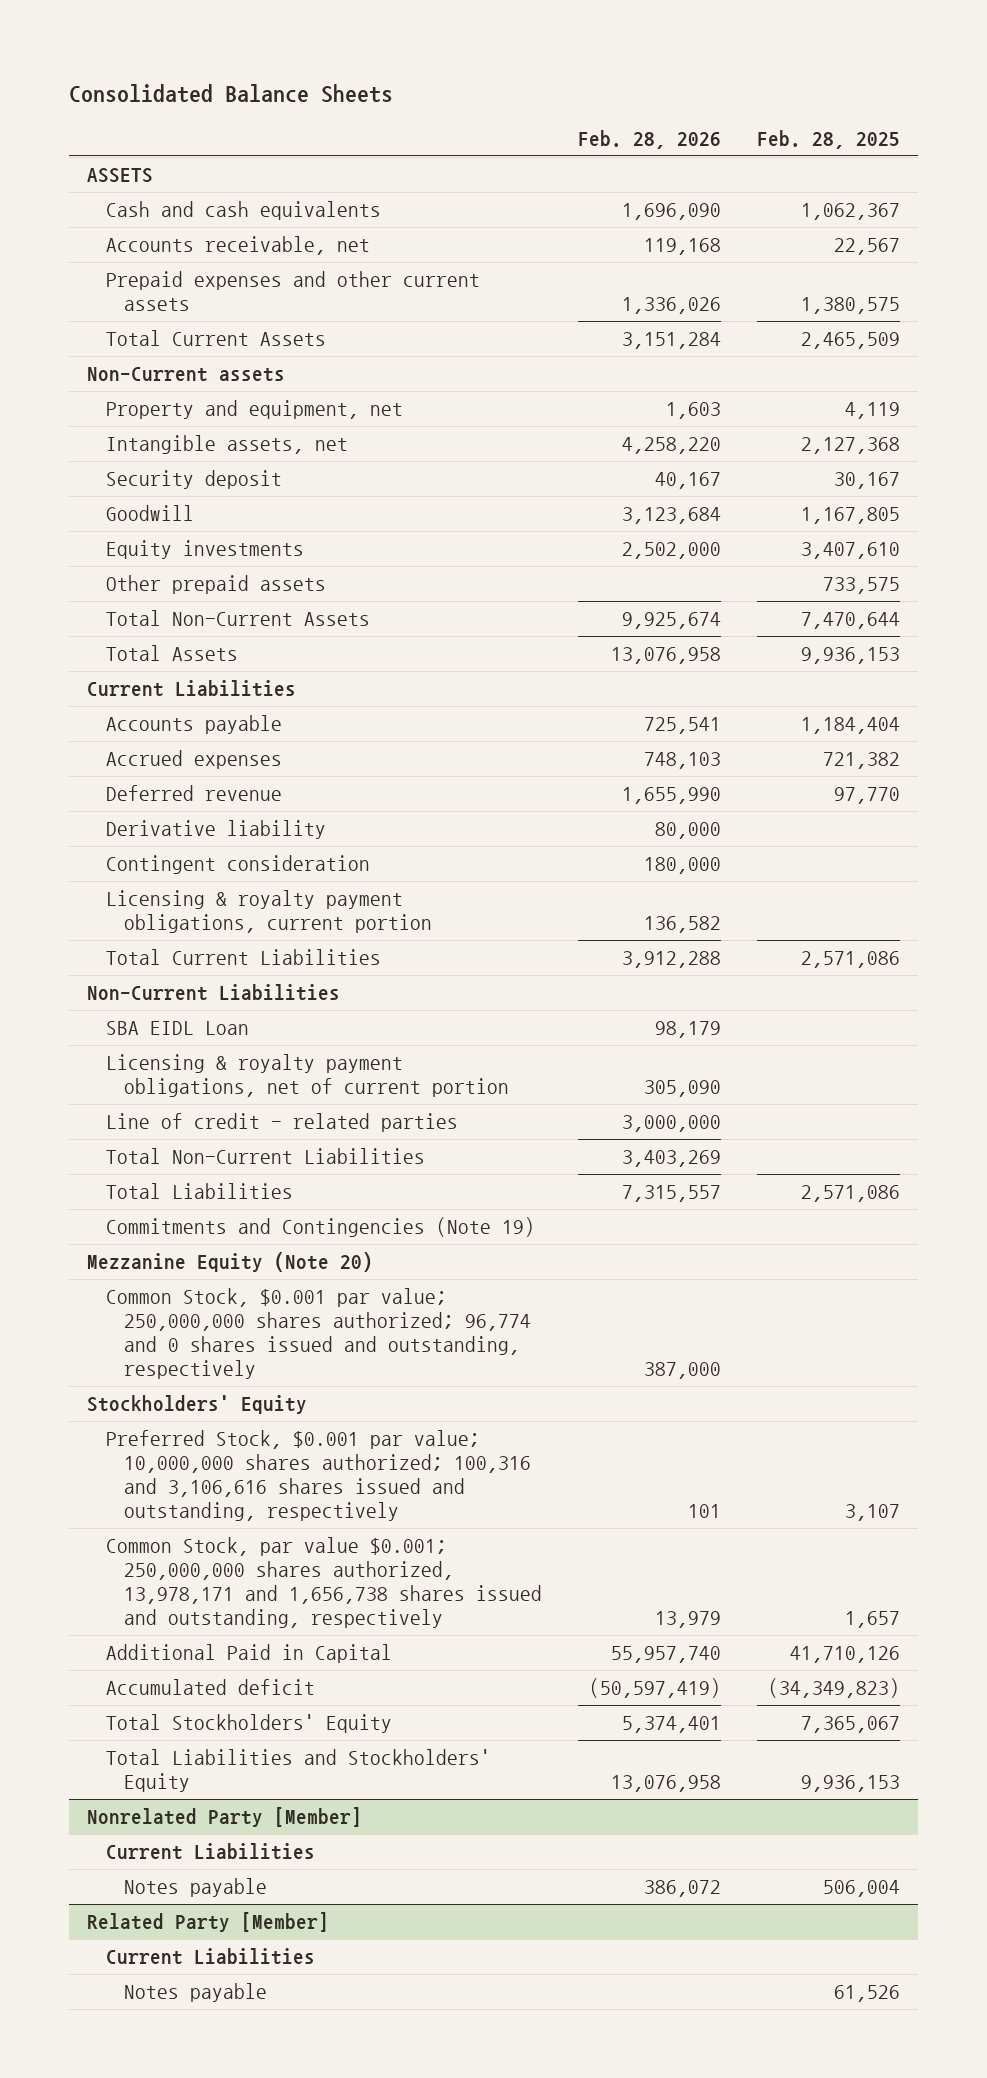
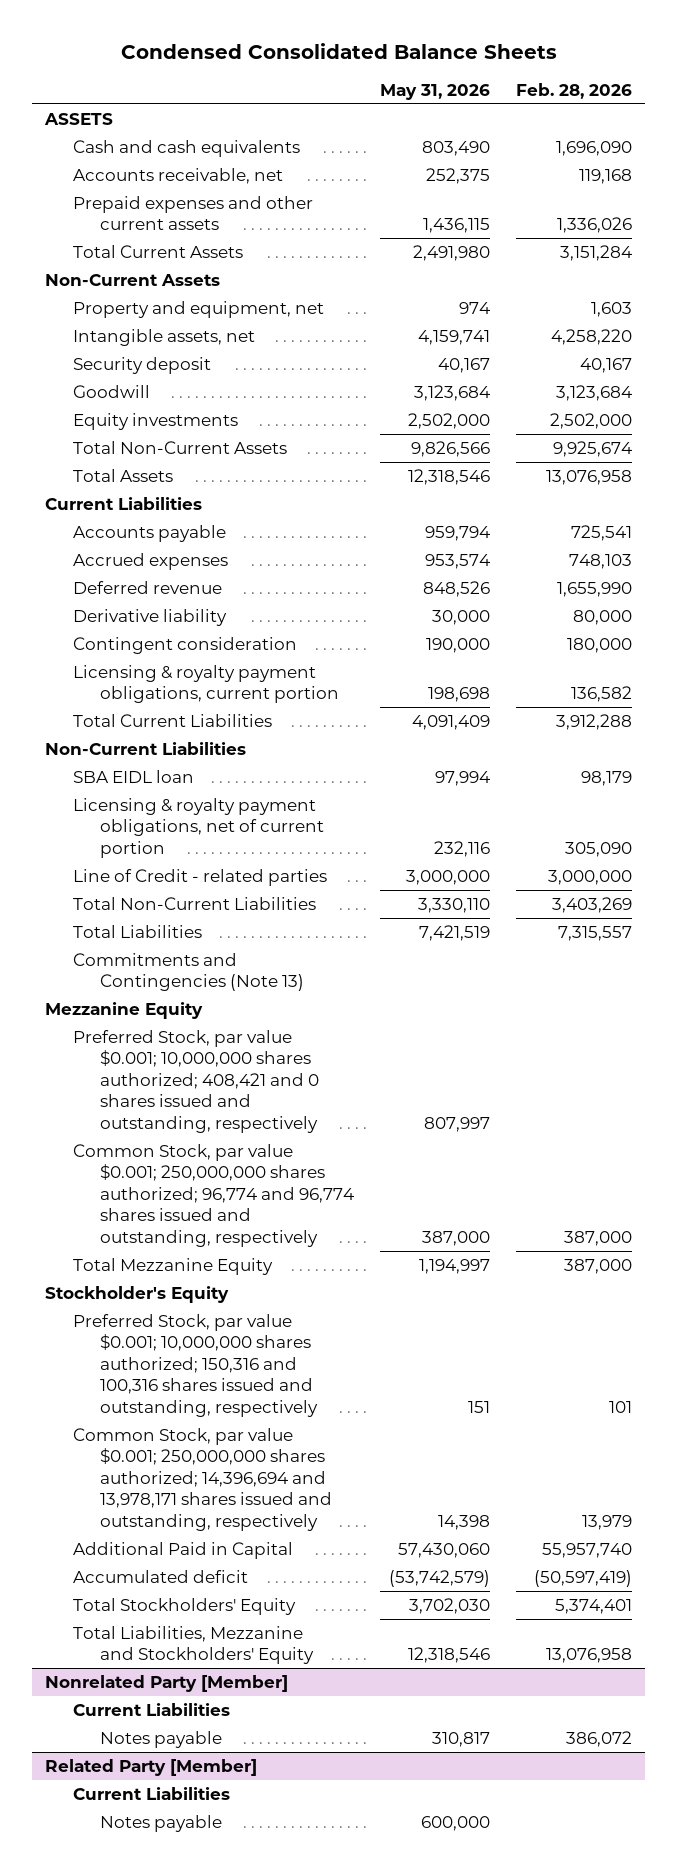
[69,83,394,103] Consolidated Balance Sheets -> [120,43,557,60] Condensed Consolidated Balance Sheets
[756,129,900,149] Feb. 28, 2025 -> none
none -> [379,84,490,101] May 31, 2026
[87,366,286,382] Non-Current assets -> [45,273,221,286] Non-Current Assets
[105,574,326,594] Other prepaid assets -> none
[105,1020,249,1035] SBA EIDL Loan -> [72,769,194,783] SBA EIDL loan
[105,1112,458,1132] Line of credit - related parties -> [72,868,327,886] Line of Credit - related parties
[105,1216,535,1237] Commitments and Contingencies (Note 19) -> [72,952,304,992] Commitments and Contingencies (Note 13)
[87,1251,374,1272] Mezzanine Equity (Note 20) -> [45,1001,204,1019] Mezzanine Equity
none -> [72,1029,319,1133] Preferred Stock, par value $0.001; 10,000,000 shares authorized; 408,421 and 0 shares issued and outstanding, respectively
none -> [72,1143,354,1247] Common Stock, par value $0.001; 250,000,000 shares authorized; 96,774 and 96,774 shares issued and outstanding, respectively
[105,1287,532,1380] Common Stock, $0.001 par value; 250,000,000 shares authorized; 96,774 and 0 shares issued and outstanding, respectively -> [72,1257,273,1275] Total Mezzanine Equity
[87,1394,308,1414] Stockholders' Equity -> [45,1285,230,1303] Stockholder's Equity
[105,1429,532,1522] Preferred Stock, $0.001 par value; 10,000,000 shares authorized; 100,316 and 3,106,616 shares issued and outstanding, respectively -> [72,1313,318,1417] Preferred Stock, par value $0.001; 10,000,000 shares authorized; 150,316 and 100,316 shares issued and outstanding, respectively
[105,1536,543,1629] Common Stock, par value $0.001; 250,000,000 shares authorized, 13,978,171 and 1,656,738 shares issued and outstanding, respectively -> [72,1427,332,1531] Common Stock, par value $0.001; 250,000,000 shares authorized; 14,396,694 and 13,978,171 shares issued and outstanding, respectively
[105,1748,491,1792] Total Liabilities and Stockholders' Equity -> [72,1625,314,1665] Total Liabilities, Mezzanine and Stockholders' Equity

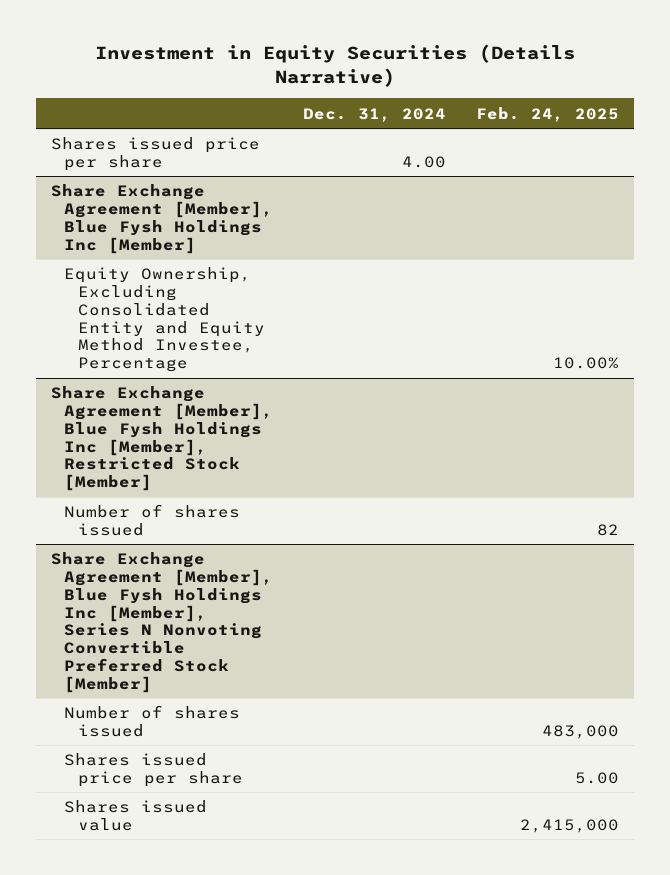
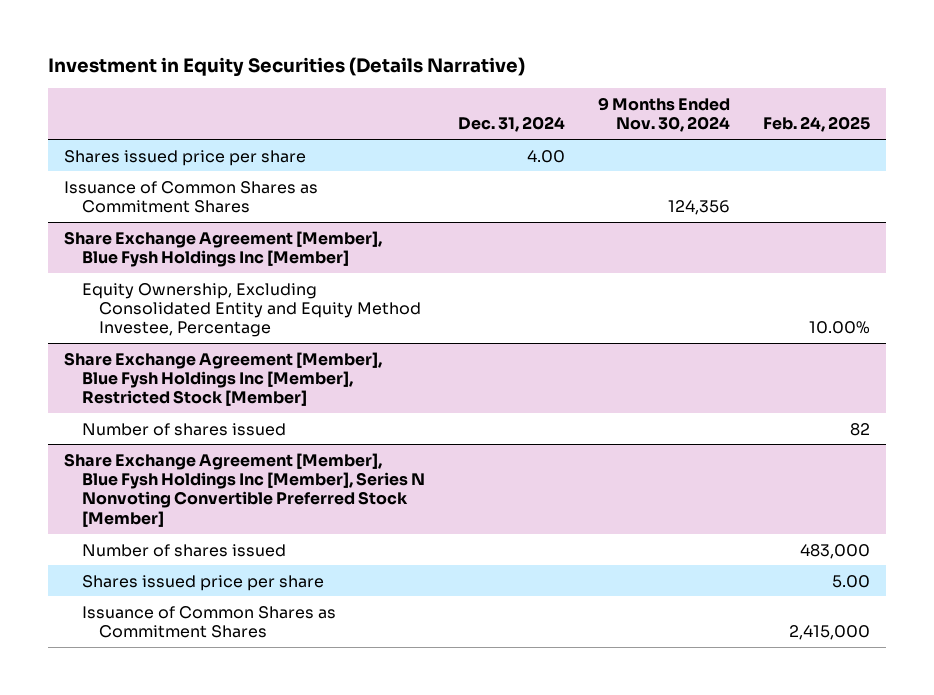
none -> [597,96,730,133] 9 Months Ended Nov. 30, 2024
none -> [64,180,319,213] Issuance of Common Shares as Commitment Shares
[64,800,208,831] Shares issued value -> [81,605,336,638] Issuance of Common Shares as Commitment Shares

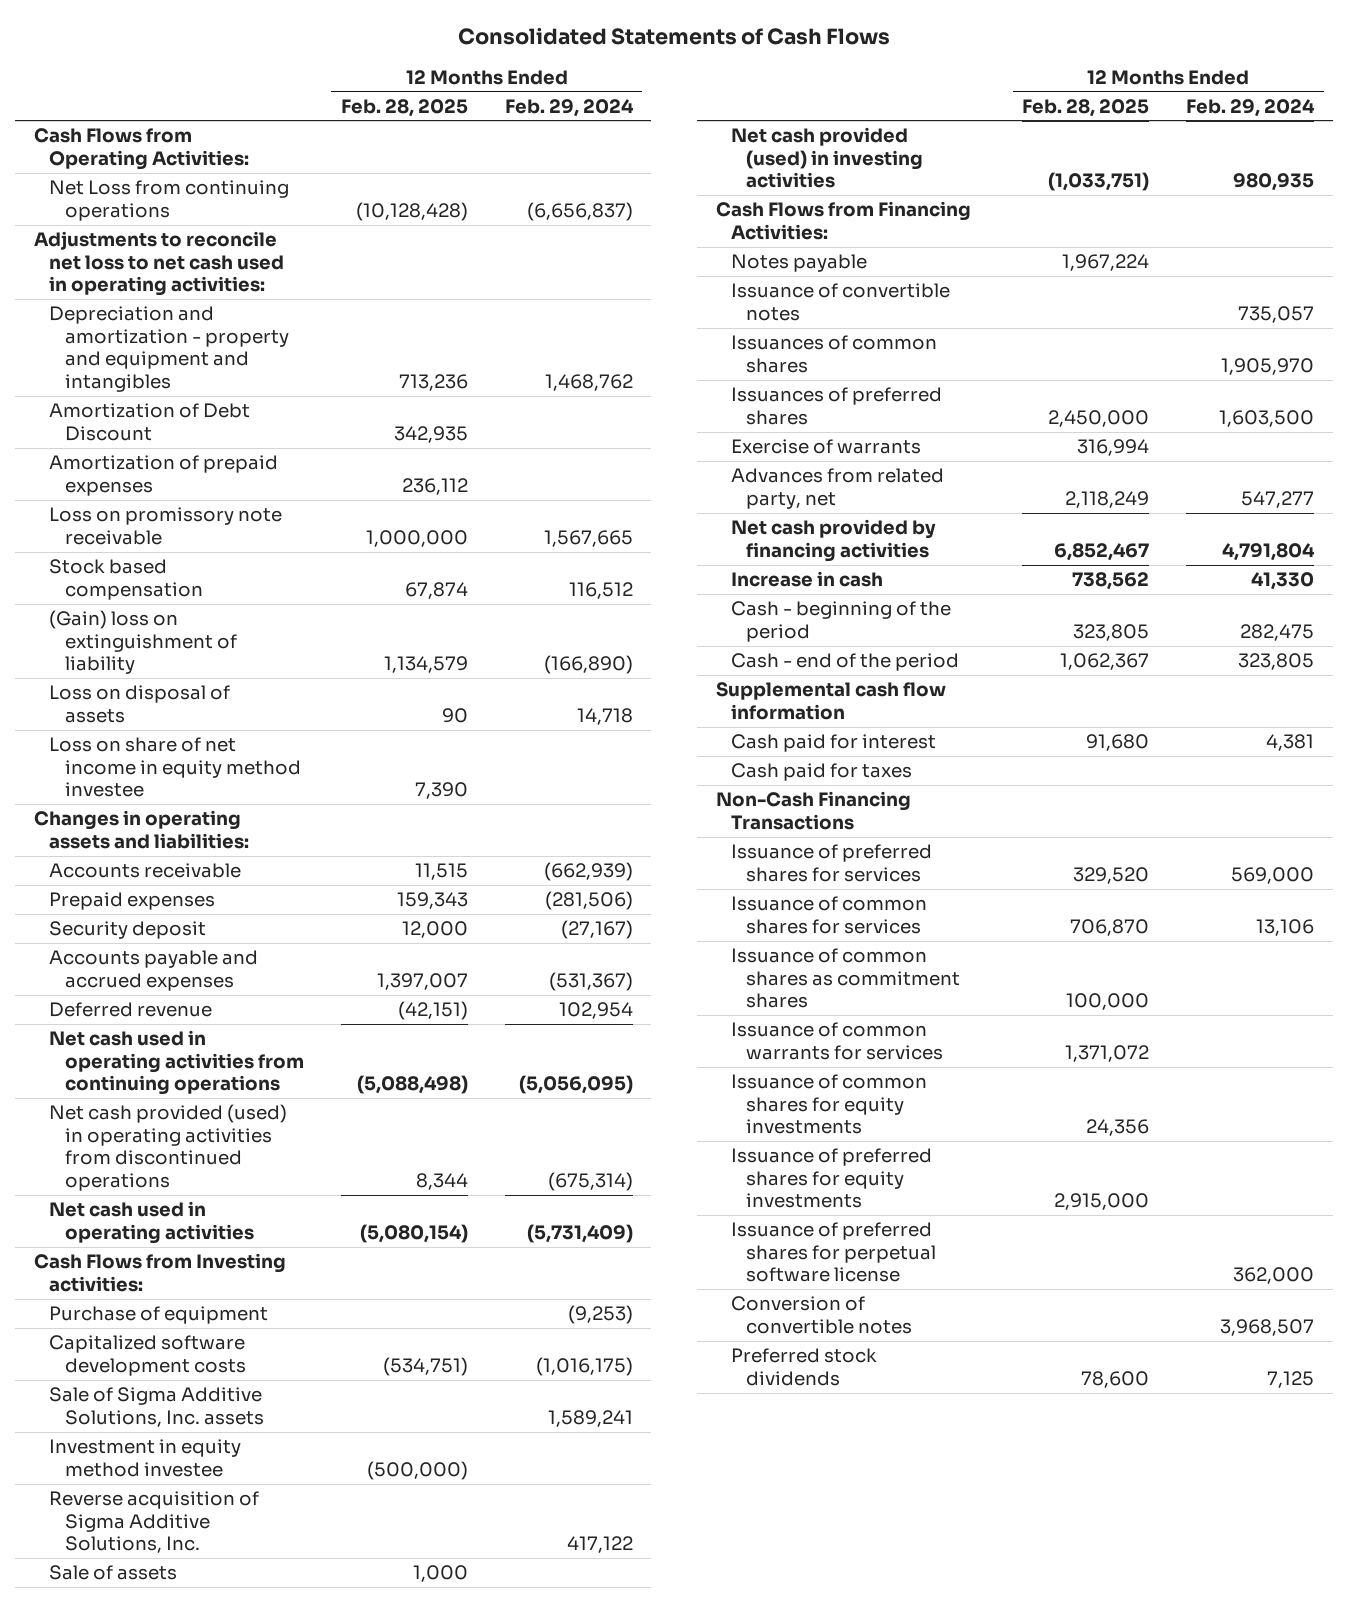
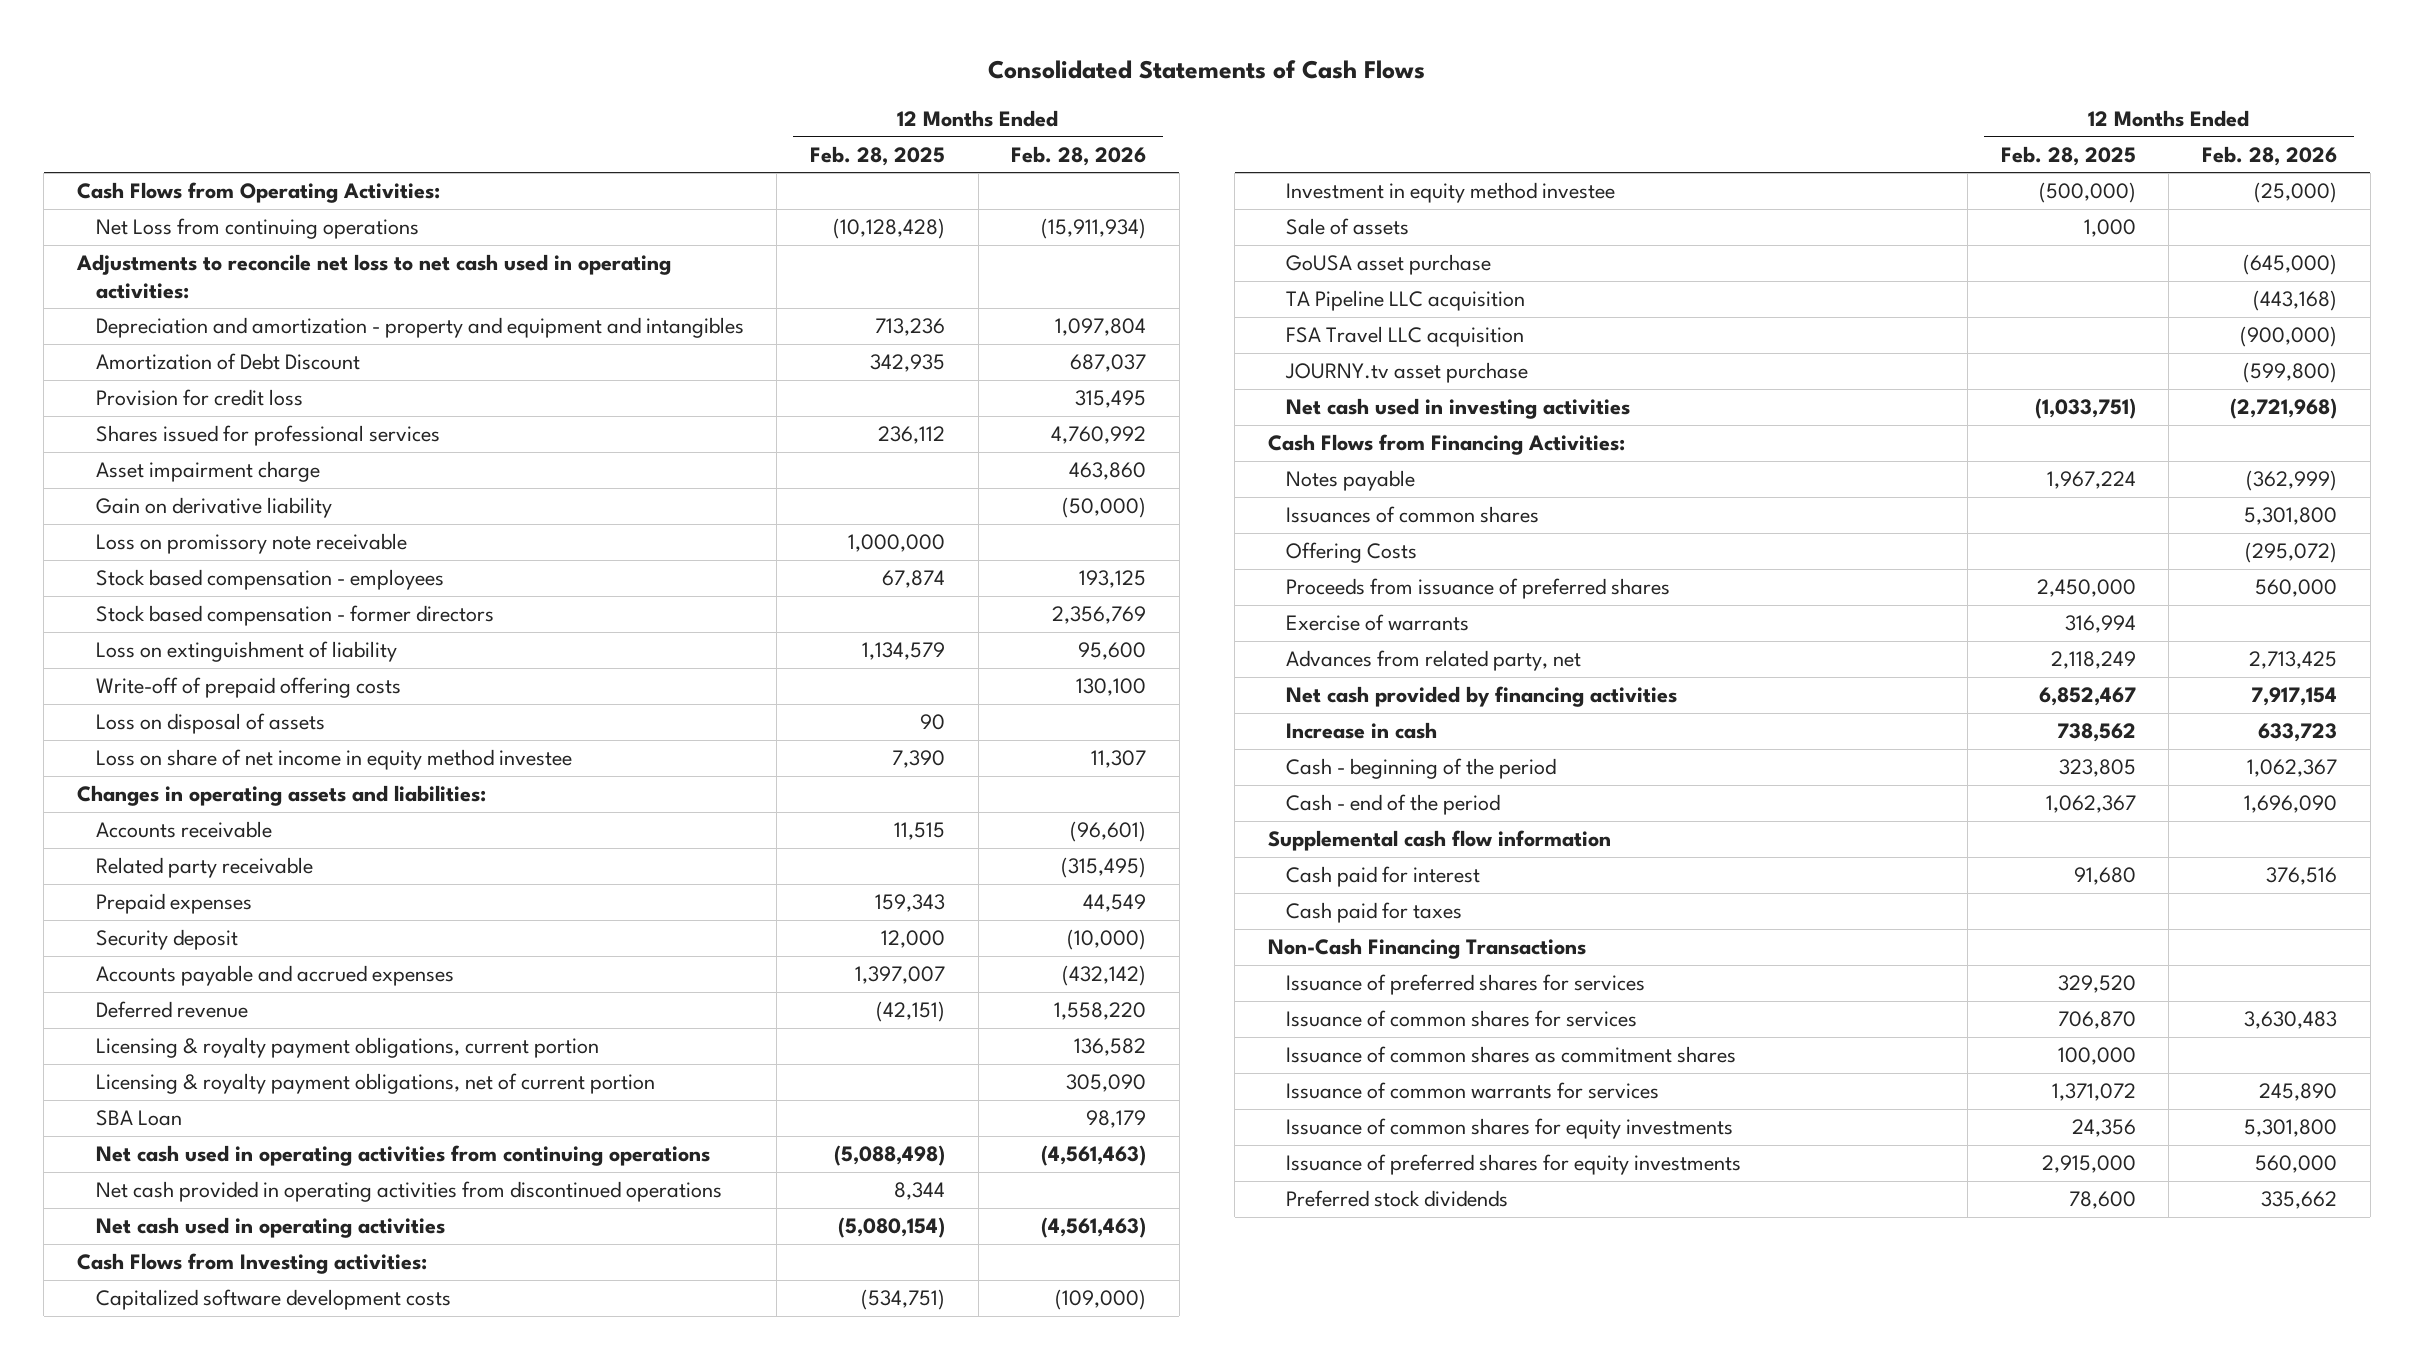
[504,98,634,117] Feb. 29, 2024 -> none
none -> [1011,145,1147,166] Feb. 28, 2026
none -> [95,389,303,407] Provision for credit loss
[49,455,279,496] Amortization of prepaid expenses -> [95,425,440,447] Shares issued for professional services
none -> [95,461,320,483] Asset impairment charge
none -> [95,497,332,519] Gain on derivative liability
[49,559,203,600] Stock based compensation -> [95,569,444,591] Stock based compensation - employees
none -> [95,605,494,627] Stock based compensation - former directors
[49,610,237,675] (Gain) loss on extinguishment of liability -> [95,641,397,663] Loss on extinguishment of liability
none -> [95,677,401,699] Write-off of prepaid offering costs
none -> [95,857,313,879] Related party receivable
none -> [95,1037,599,1059] Licensing & royalty payment obligations, current portion
none -> [95,1073,655,1095] Licensing & royalty payment obligations, net of current portion
none -> [95,1110,182,1127] SBA Loan
[49,1104,288,1191] Net cash provided (used) in operating activities from discontinued operations -> [95,1181,722,1203] Net cash provided in operating activities from discontinued operations
[49,1306,269,1325] Purchase of equipment -> none
[49,1387,264,1427] Sale of Sigma Additive Solutions, Inc. assets -> none
[49,1491,260,1554] Reverse acquisition of Sigma Additive Solutions, Inc. -> none
none -> [1286,254,1492,276] GoUSA asset purchase
none -> [1286,290,1526,312] TA Pipeline LLC acquisition
none -> [1286,326,1525,348] FSA Travel LLC acquisition
none -> [1285,362,1529,384] JOURNY.tv asset purchase
[731,127,924,189] Net cash provided (used) in investing activities -> [1286,398,1631,420] Net cash used in investing activities
[731,283,951,321] Issuance of convertible notes -> none
none -> [1286,542,1418,564] Offering Costs
[731,387,943,425] Issuances of preferred shares -> [1286,578,1671,600] Proceeds from issuance of preferred shares
[731,1222,937,1283] Issuance of preferred shares for perpetual software license -> none
[731,1296,913,1334] Conversion of convertible notes -> none

